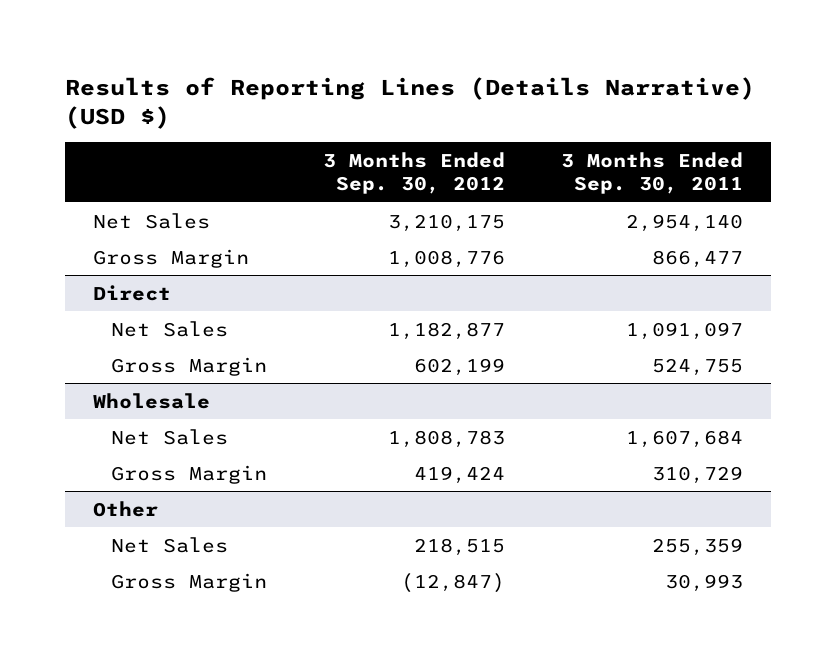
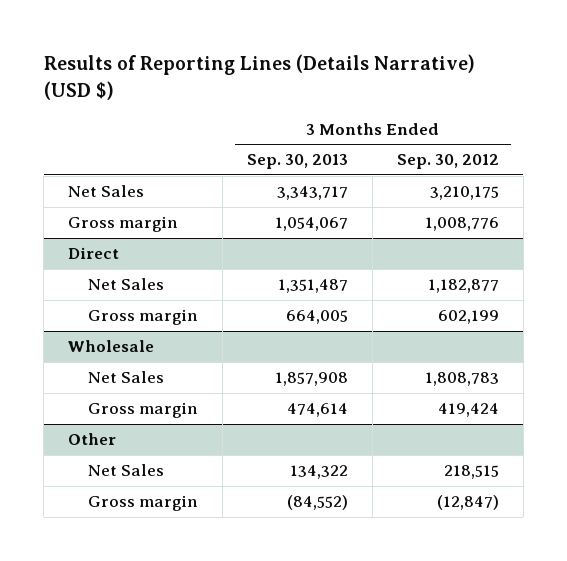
[560,151,743,195] 3 Months Ended Sep. 30, 2011 -> none
none -> [246,154,348,170] Sep. 30, 2013
[93,248,250,268] Gross Margin -> [68,216,179,233] Gross margin
[111,356,268,376] Gross Margin -> [87,309,198,326] Gross margin
[111,464,268,484] Gross Margin -> [87,402,198,419] Gross margin
[111,572,268,592] Gross Margin -> [87,495,198,512] Gross margin

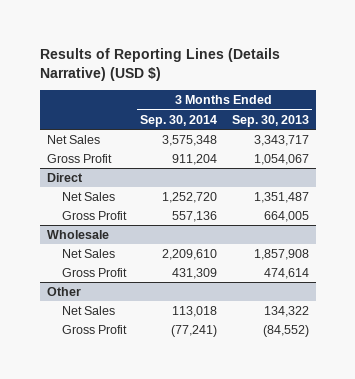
[396,154,499,170] Sep. 30, 2012 -> none
none -> [140,114,218,127] Sep. 30, 2014
[68,216,179,233] Gross margin -> [46,154,112,164] Gross Profit
[87,309,198,326] Gross margin -> [62,211,128,221] Gross Profit
[87,402,198,419] Gross margin -> [62,268,128,278] Gross Profit
[87,495,198,512] Gross margin -> [62,325,128,335] Gross Profit

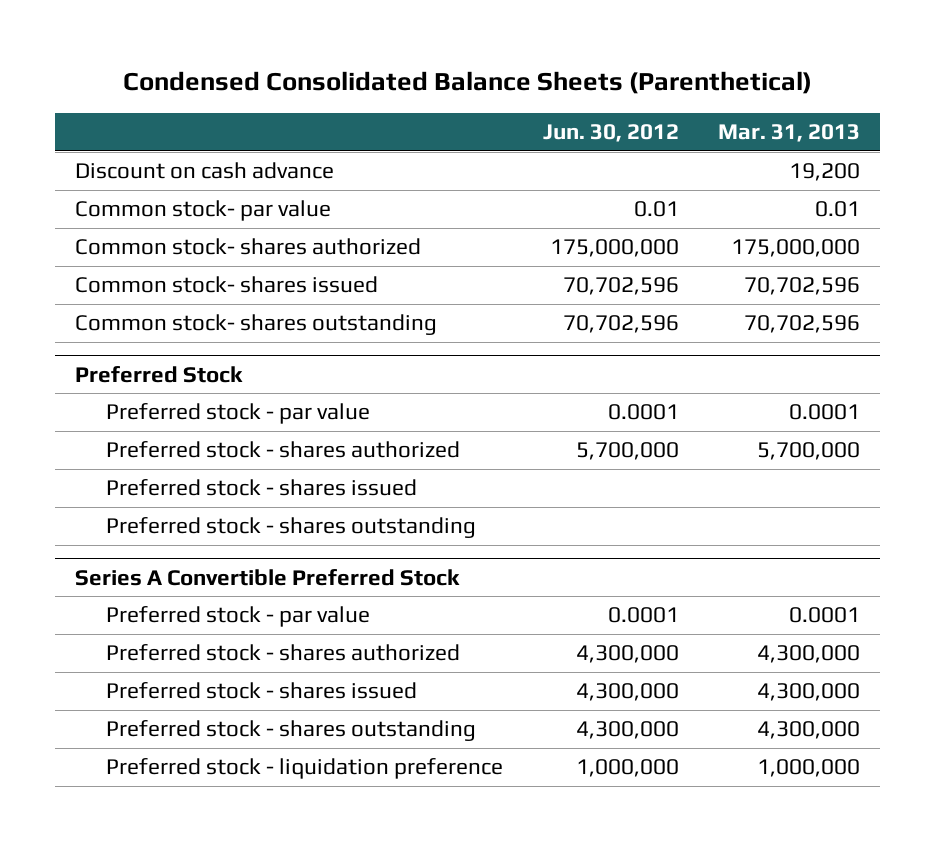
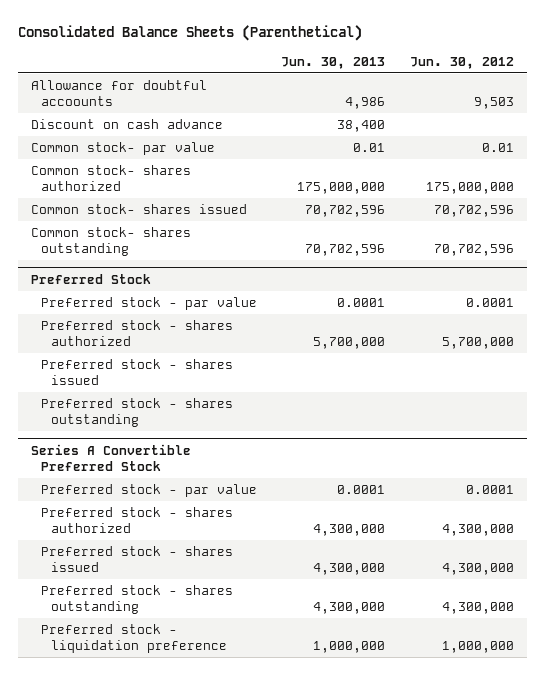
[122,71,812,95] Condensed Consolidated Balance Sheets (Parenthetical) -> [18,25,363,42] Consolidated Balance Sheets (Parenthetical)
[718,124,861,143] Mar. 31, 2013 -> none
none -> [281,56,386,69] Jun. 30, 2013
none -> [30,79,207,106] Allowance for doubtful accoounts

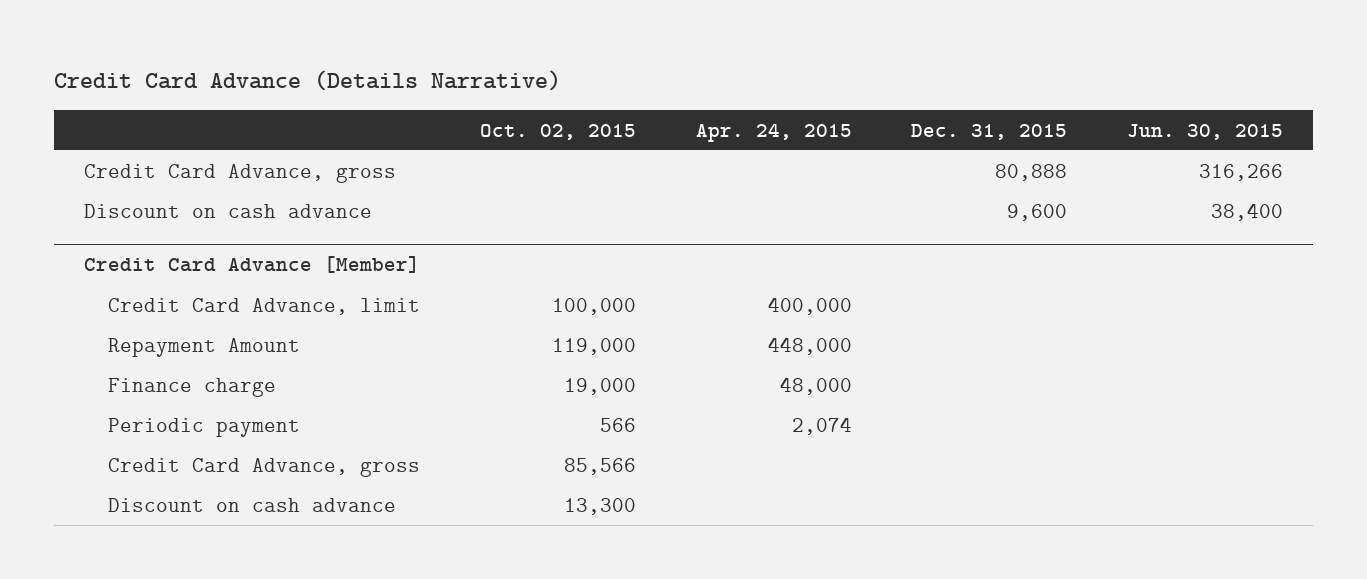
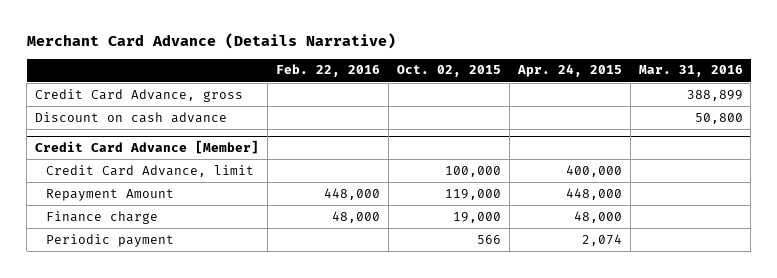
[53,70,561,92] Credit Card Advance (Details Narrative) -> [26,33,396,50] Merchant Card Advance (Details Narrative)
[911,123,1068,140] Dec. 31, 2015 -> none
[1126,123,1283,140] Jun. 30, 2015 -> none
none -> [275,64,380,78] Feb. 22, 2016
none -> [638,65,743,78] Mar. 31, 2016
[108,457,421,477] Credit Card Advance, gross -> none
[108,497,397,512] Discount on cash advance -> none

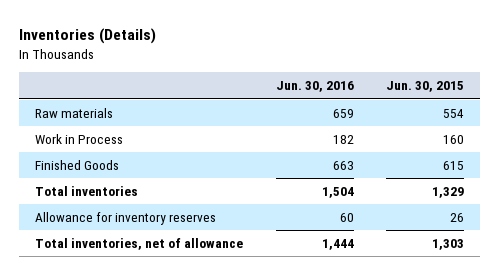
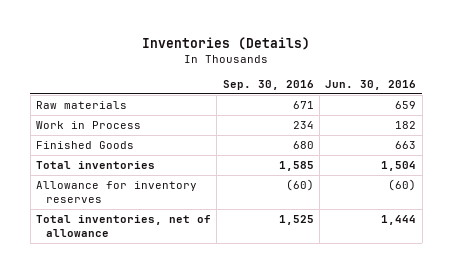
[385,81,464,93] Jun. 30, 2015 -> none
none -> [222,79,314,90] Sep. 30, 2016
[339,212,354,222] 60 -> [388,178,417,191] (60)

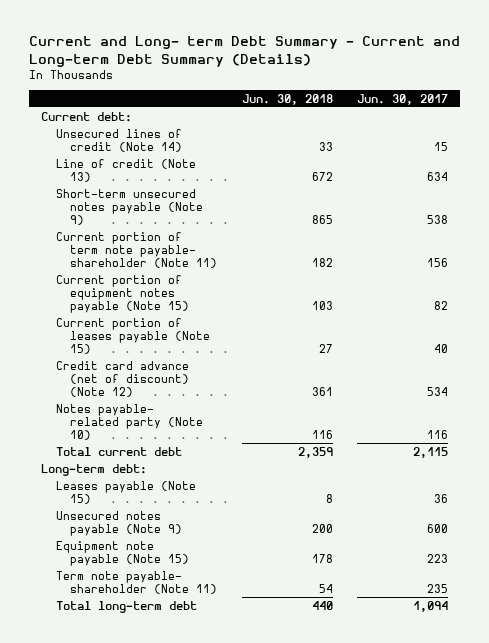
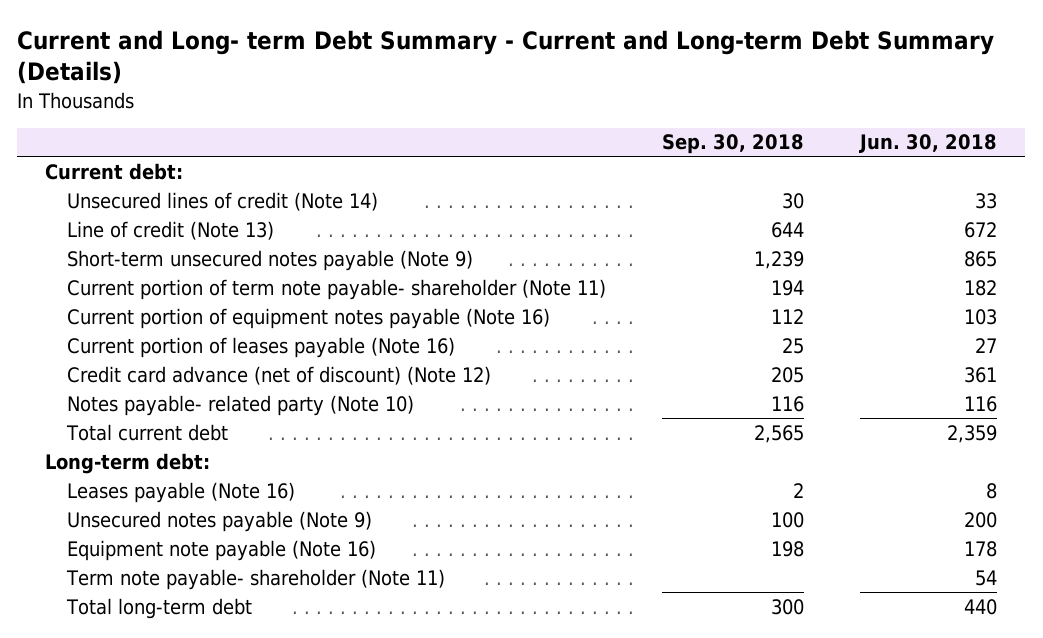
[356,93,448,105] Jun. 30, 2017 -> none
none -> [662,134,805,155] Sep. 30, 2018
[55,274,190,313] Current portion of equipment notes payable (Note 15) -> [66,307,550,329] Current portion of equipment notes payable (Note 16)
[55,317,211,354] Current portion of leases payable (Note 15) -> [66,336,455,358] Current portion of leases payable (Note 16)
[55,480,196,504] Leases payable (Note 15) -> [66,481,295,503] Leases payable (Note 16)
[55,540,190,566] Equipment note payable (Note 15) -> [66,539,376,561] Equipment note payable (Note 16)

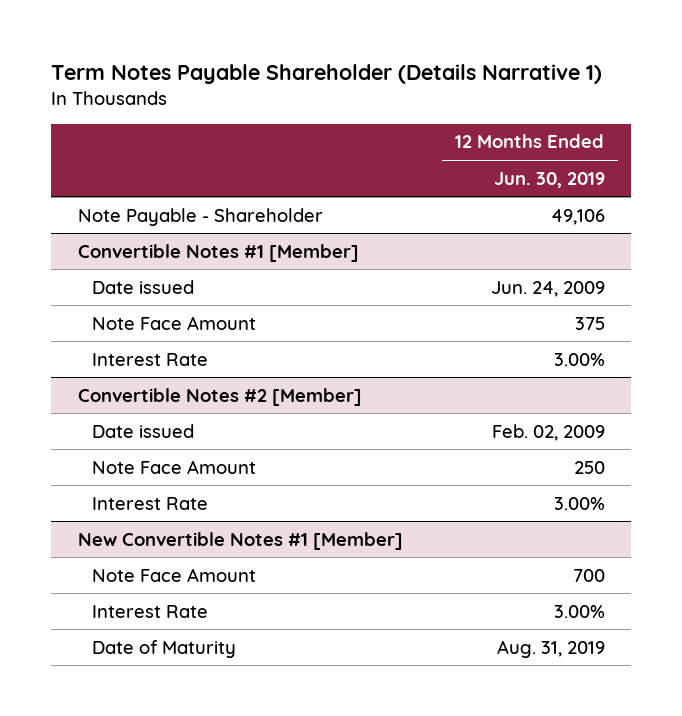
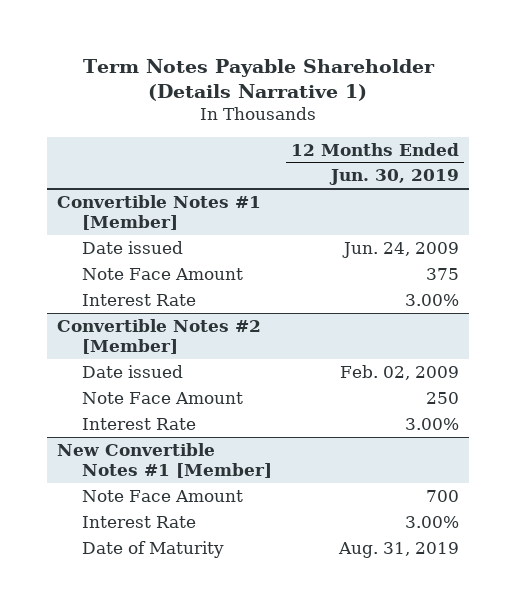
[77,207,323,226] Note Payable - Shareholder -> none

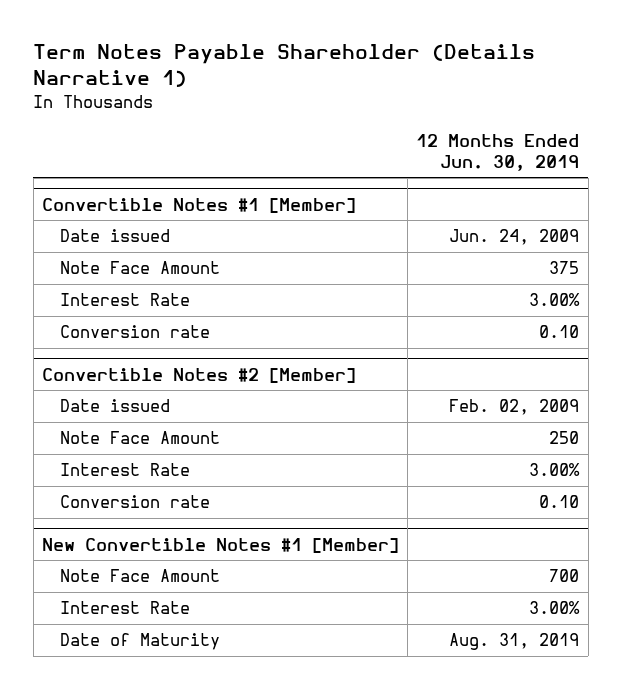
none -> [60,325,211,339] Conversion rate
none -> [60,495,211,509] Conversion rate

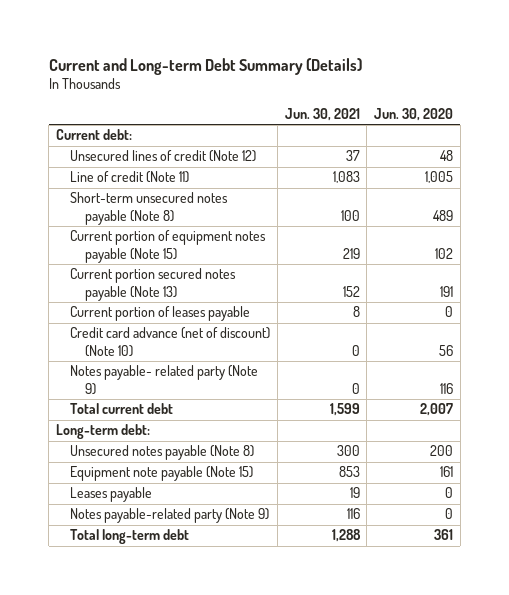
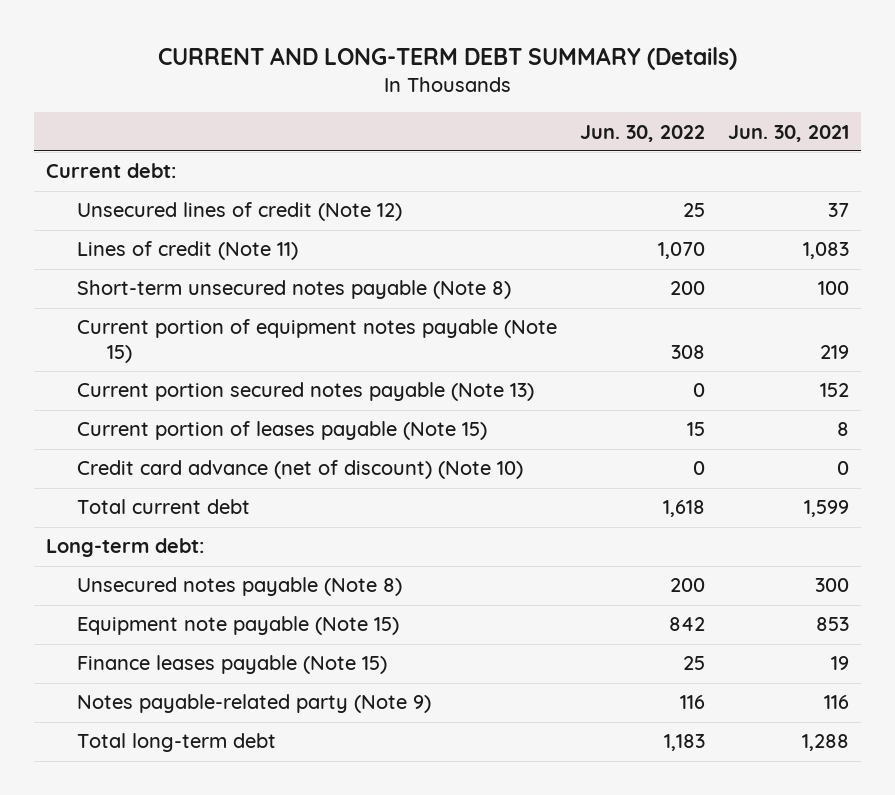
[48,57,362,75] Current and Long-term Debt Summary (Details) -> [157,47,737,71] CURRENT AND LONG-TERM DEBT SUMMARY (Details)
[373,107,453,121] Jun. 30, 2020 -> none
none -> [579,124,705,142] Jun. 30, 2022
[70,171,190,184] Line of credit (Note 11) -> [76,241,298,261] Lines of credit (Note 11)
[70,306,251,322] Current portion of leases payable -> [76,421,487,441] Current portion of leases payable (Note 15)
[70,365,259,395] Notes payable- related party (Note 9) -> none
[70,487,153,503] Leases payable -> none
none -> [76,655,387,675] Finance leases payable (Note 15)

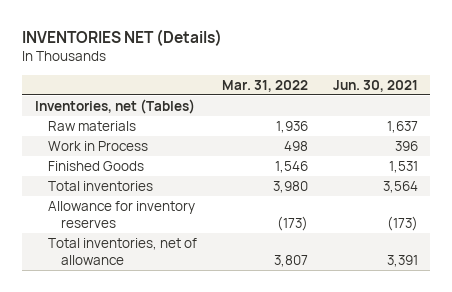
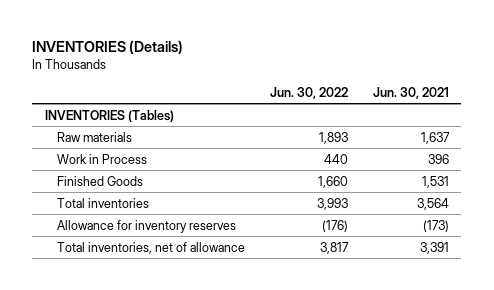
[22,29,223,47] INVENTORIES NET (Details) -> [32,39,184,54] INVENTORIES (Details)
[221,79,308,92] Mar. 31, 2022 -> none
none -> [270,87,349,100] Jun. 30, 2022
[34,98,195,114] Inventories, net (Tables) -> [44,109,174,122] INVENTORIES (Tables)

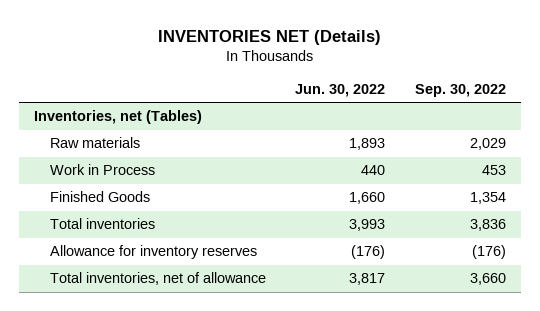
[32,39,184,54] INVENTORIES (Details) -> [158,29,382,45] INVENTORIES NET (Details)
[372,87,449,100] Jun. 30, 2021 -> none
none -> [415,84,507,98] Sep. 30, 2022
[44,109,174,122] INVENTORIES (Tables) -> [34,110,203,125] Inventories, net (Tables)

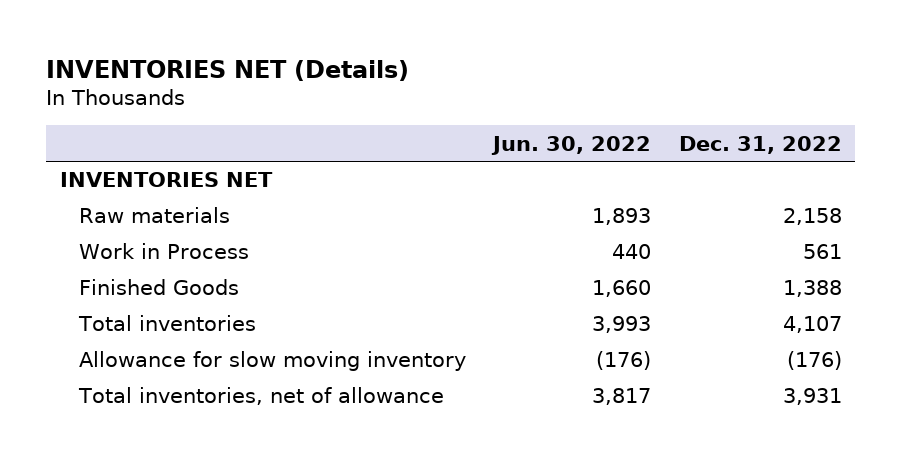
[415,84,507,98] Sep. 30, 2022 -> none
none -> [678,135,842,154] Dec. 31, 2022
[34,110,203,125] Inventories, net (Tables) -> [59,172,273,188] INVENTORIES NET
[49,245,257,260] Allowance for inventory reserves -> [79,351,467,372] Allowance for slow moving inventory

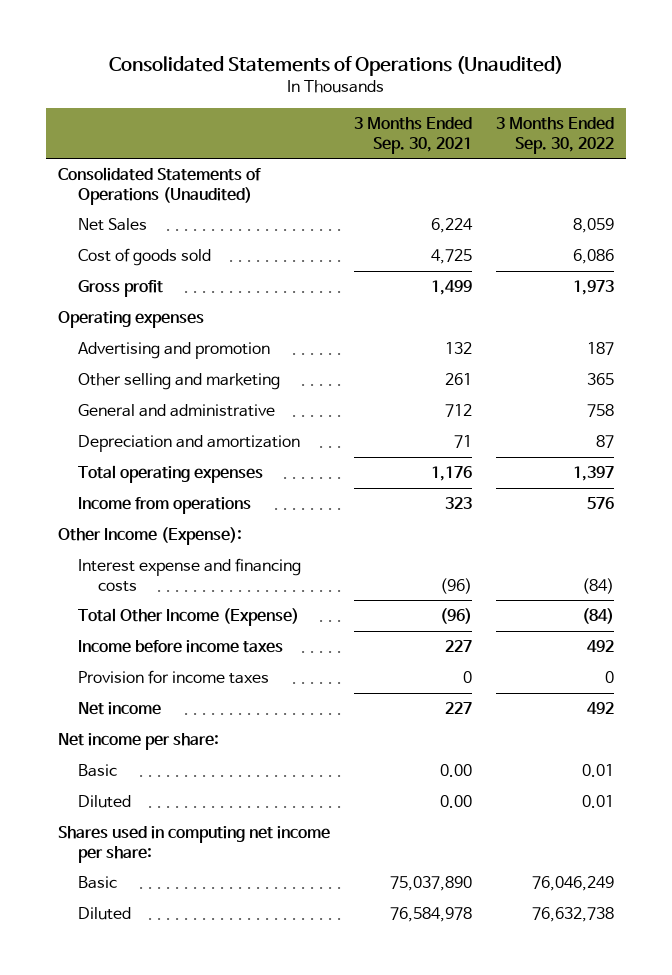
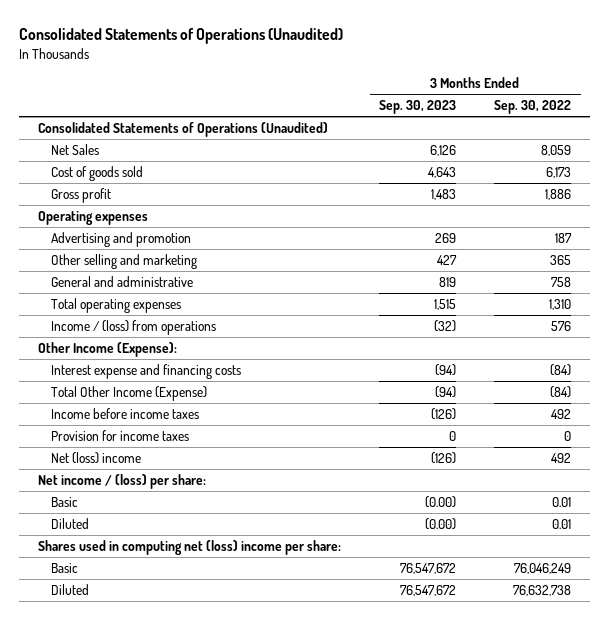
[354,116,473,154] 3 Months Ended Sep. 30, 2021 -> none
none -> [379,100,457,115] Sep. 30, 2023
[573,248,615,264] 6,086 -> [546,167,572,179] 6,173
[573,279,615,295] 1,973 -> [545,189,572,201] 1,886
[78,434,301,452] Depreciation and amortization -> none
[573,465,615,481] 1,397 -> [549,299,572,311] 1,310
[78,496,252,514] Income from operations -> [51,320,217,336] Income / (loss) from operations
[78,701,162,715] Net income -> [51,452,142,465] Net (loss) income
[58,732,220,750] Net income per share: -> [38,474,207,490] Net income / (loss) per share:
[58,825,331,863] Shares used in computing net income per share: -> [38,540,342,556] Shares used in computing net (loss) income per share:

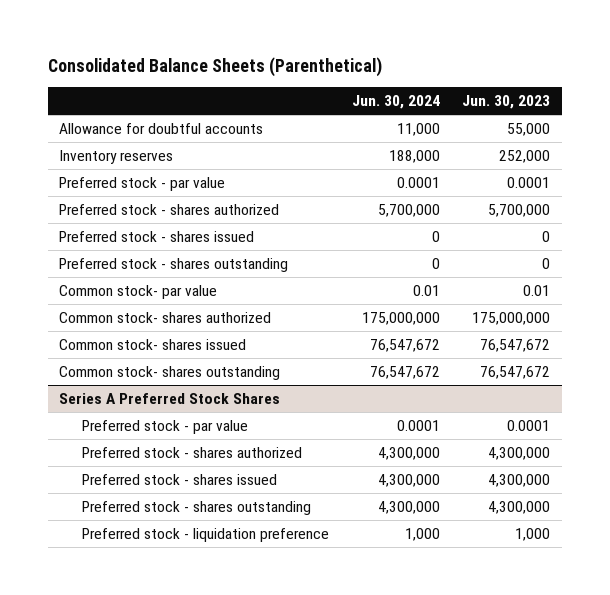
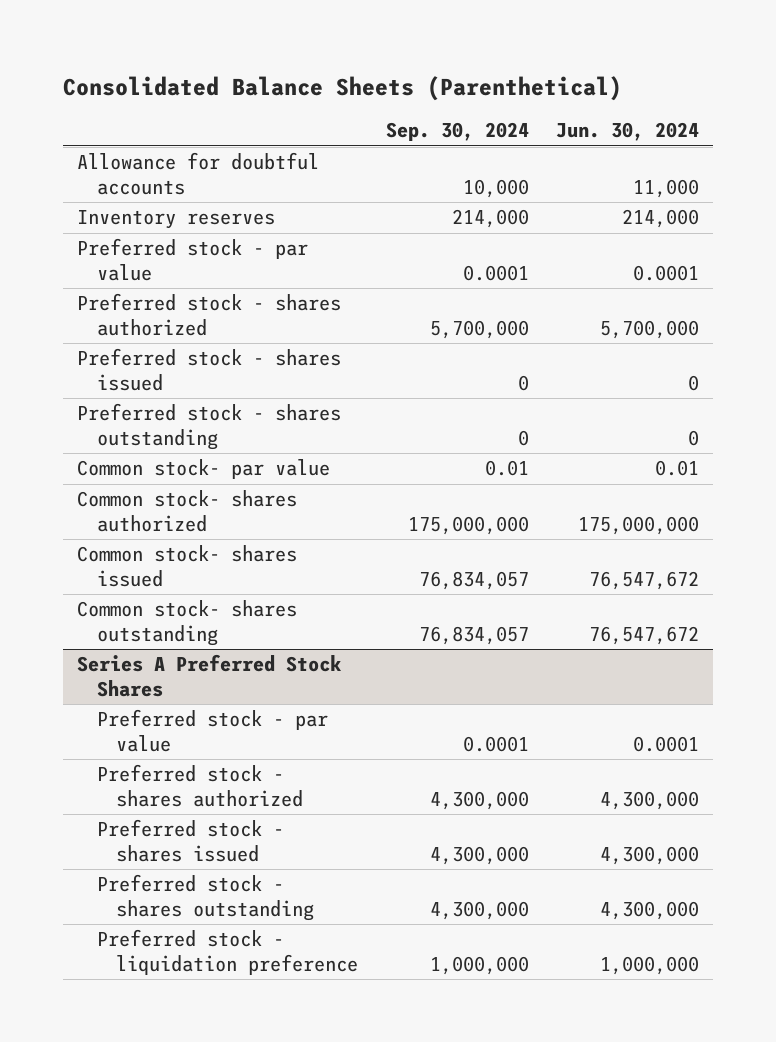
[462,95,551,110] Jun. 30, 2023 -> none
none -> [385,122,529,142] Sep. 30, 2024
[388,150,440,164] 188,000 -> [622,209,700,229] 214,000
[404,528,440,542] 1,000 -> [600,955,700,975] 1,000,000

